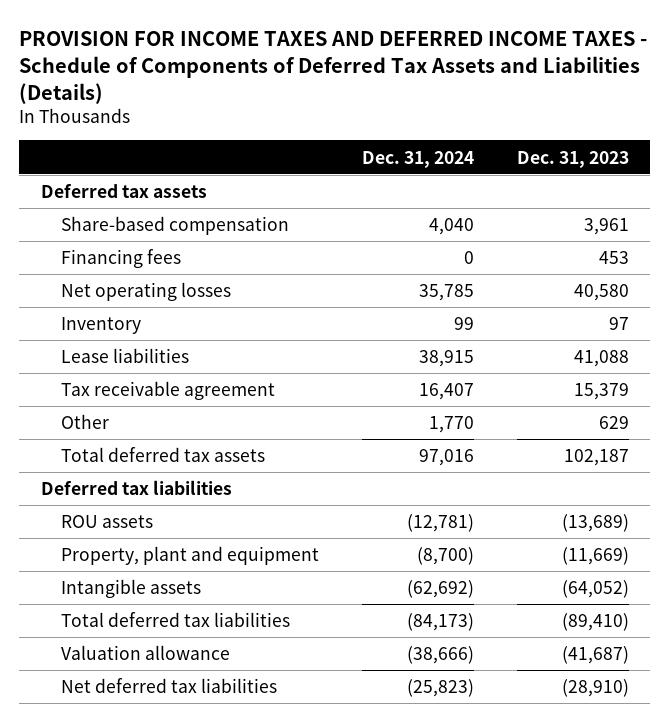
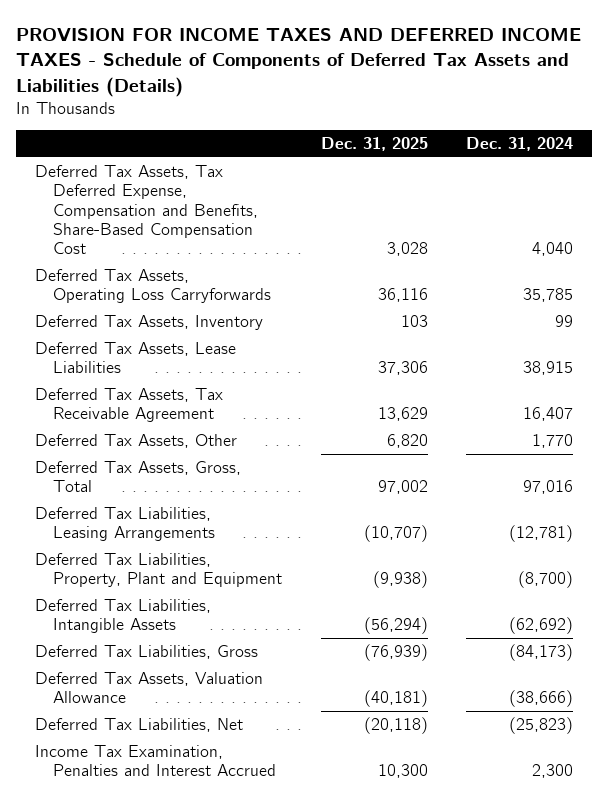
[516,150,629,168] Dec. 31, 2023 -> none
none -> [320,136,428,151] Dec. 31, 2025
[40,183,207,199] Deferred tax assets -> none
[60,249,181,269] Financing fees -> none
[40,480,232,496] Deferred tax liabilities -> none
[60,216,289,236] Share-based compensation -> [35,165,259,255] Deferred Tax Assets, Tax Deferred Expense, Compensation and Benefits, Share-Based Compensation Cost
[60,282,231,302] Net operating losses -> [35,269,272,304] Deferred Tax Assets, Operating Loss Carryforwards
[60,317,141,335] Inventory -> [35,315,264,331] Deferred Tax Assets, Inventory
[60,348,189,364] Lease liabilities -> [35,342,237,374] Deferred Tax Assets, Lease Liabilities
[60,381,275,401] Tax receivable agreement -> [35,388,224,423] Deferred Tax Assets, Tax Receivable Agreement
[60,414,109,430] Other -> [35,434,238,449] Deferred Tax Assets, Other
[60,447,265,463] Total deferred tax assets -> [35,461,242,493] Deferred Tax Assets, Gross, Total
[60,515,153,529] ROU assets -> [35,507,216,542] Deferred Tax Liabilities, Leasing Arrangements
[60,546,319,566] Property, plant and equipment -> [35,553,283,588] Deferred Tax Liabilities, Property, Plant and Equipment
[60,579,201,599] Intangible assets -> [35,599,212,634] Deferred Tax Liabilities, Intangible Assets
[60,612,290,628] Total deferred tax liabilities -> [35,645,259,660] Deferred Tax Liabilities, Gross
[60,645,230,661] Valuation allowance -> [35,672,264,704] Deferred Tax Assets, Valuation Allowance
[60,678,277,694] Net deferred tax liabilities -> [35,718,244,733] Deferred Tax Liabilities, Net
none -> [35,745,277,777] Income Tax Examination, Penalties and Interest Accrued

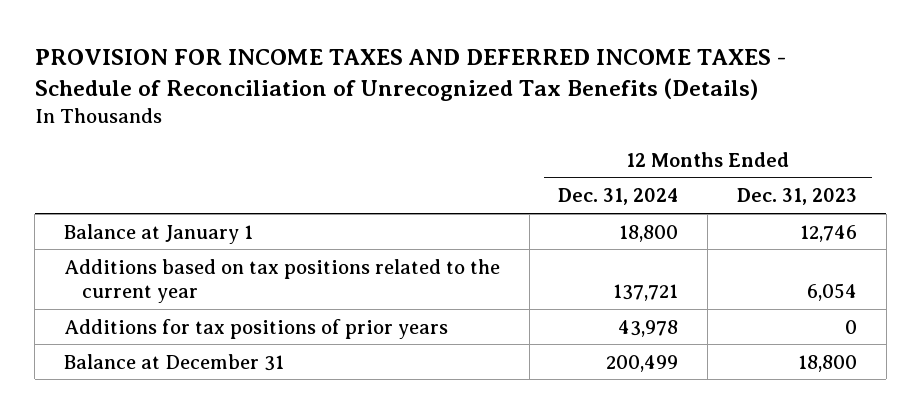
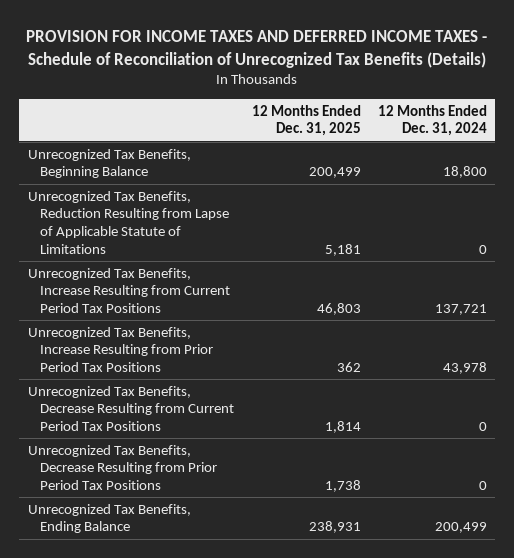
[736,188,857,206] Dec. 31, 2023 -> none
none -> [251,104,361,137] 12 Months Ended Dec. 31, 2025
[63,223,253,244] Balance at January 1 -> [27,148,191,179] Unrecognized Tax Benefits, Beginning Balance
none -> [27,190,230,254] Unrecognized Tax Benefits, Reduction Resulting from Lapse of Applicable Statute of Limitations
[63,258,500,304] Additions based on tax positions related to the current year -> [27,267,231,313] Unrecognized Tax Benefits, Increase Resulting from Current Period Tax Positions
[63,318,448,339] Additions for tax positions of prior years -> [27,326,214,372] Unrecognized Tax Benefits, Increase Resulting from Prior Period Tax Positions
none -> [27,385,235,431] Unrecognized Tax Benefits, Decrease Resulting from Current Period Tax Positions
none -> [27,444,218,490] Unrecognized Tax Benefits, Decrease Resulting from Prior Period Tax Positions
[63,353,284,371] Balance at December 31 -> [27,503,191,534] Unrecognized Tax Benefits, Ending Balance

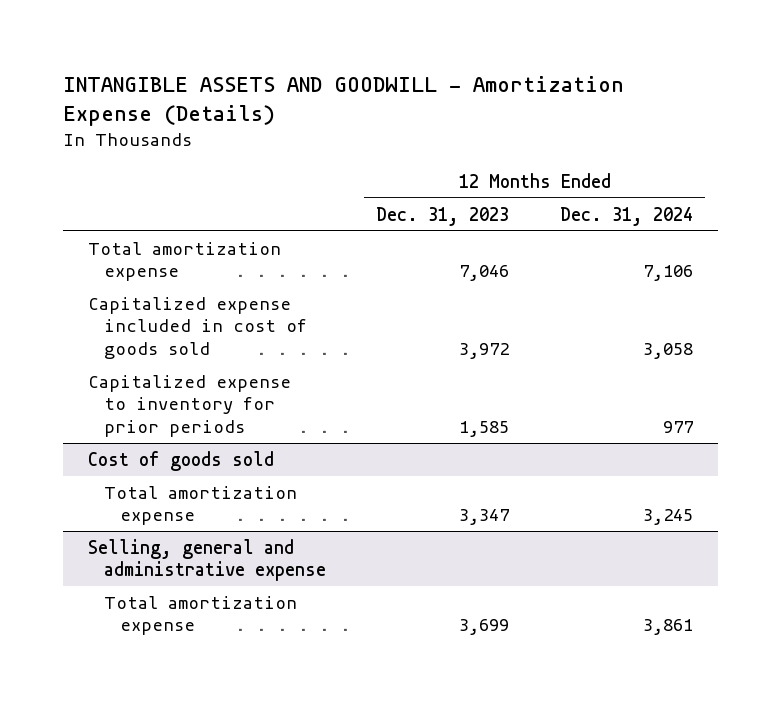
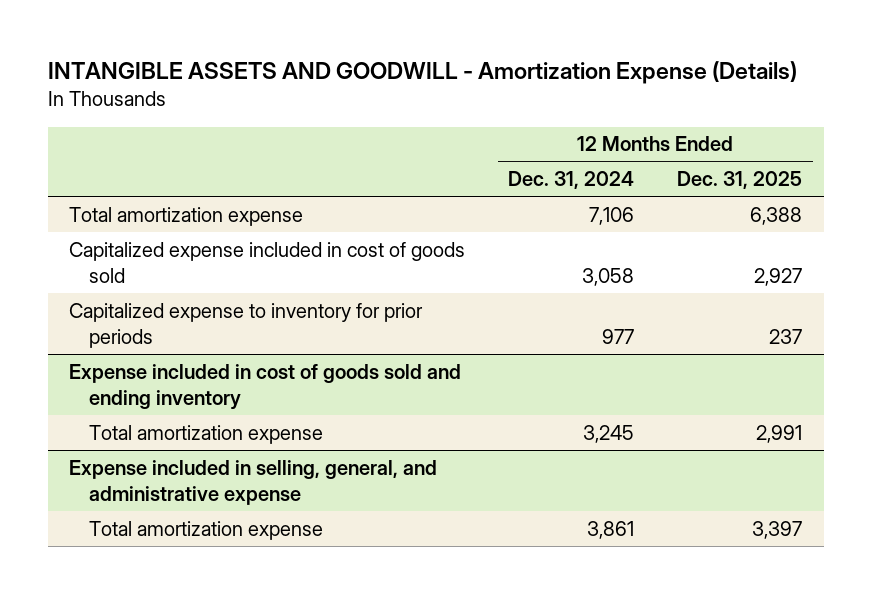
[376,206,510,226] Dec. 31, 2023 -> none
none -> [677,171,803,190] Dec. 31, 2025
[88,450,275,471] Cost of goods sold -> [69,363,462,410] Expense included in cost of goods sold and ending inventory
[88,538,326,582] Selling, general and administrative expense -> [69,459,438,505] Expense included in selling, general, and administrative expense

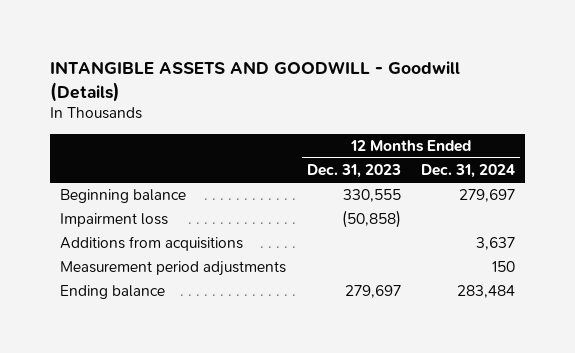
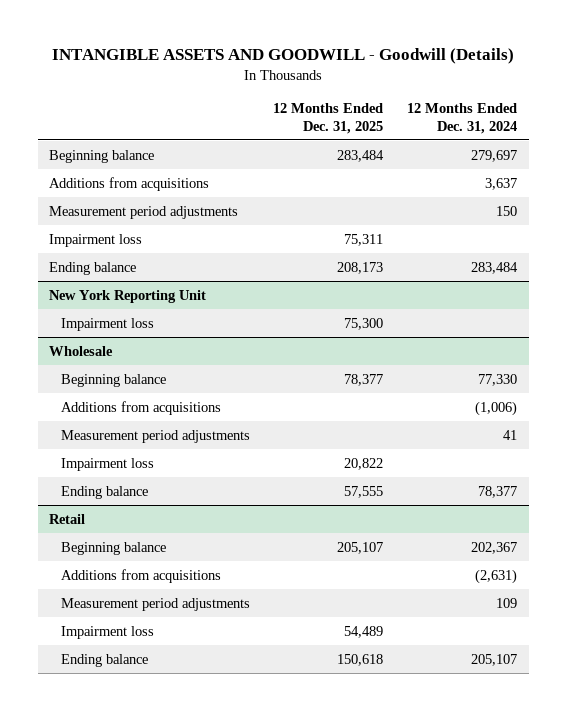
[306,164,401,179] Dec. 31, 2023 -> none
none -> [273,103,384,134] 12 Months Ended Dec. 31, 2025
[60,213,169,228] Impairment loss -> [49,233,143,247] Impairment loss
none -> [49,289,207,303] New York Reporting Unit
none -> [60,317,154,331] Impairment loss
none -> [49,345,114,356] Wholesale
none -> [60,373,166,387] Beginning balance
none -> [60,400,221,415] Additions from acquisitions
none -> [60,429,250,443] Measurement period adjustments
none -> [60,457,154,471] Impairment loss
none -> [60,485,148,499] Ending balance
none -> [49,513,86,524] Retail
none -> [60,541,166,555] Beginning balance
none -> [60,568,221,583] Additions from acquisitions
none -> [60,597,250,611] Measurement period adjustments
none -> [60,625,154,639] Impairment loss
none -> [60,653,148,667] Ending balance

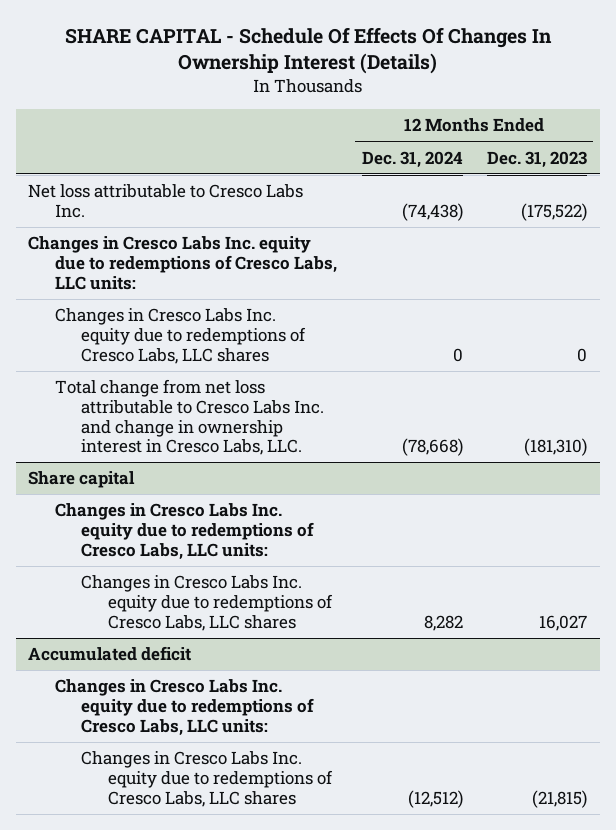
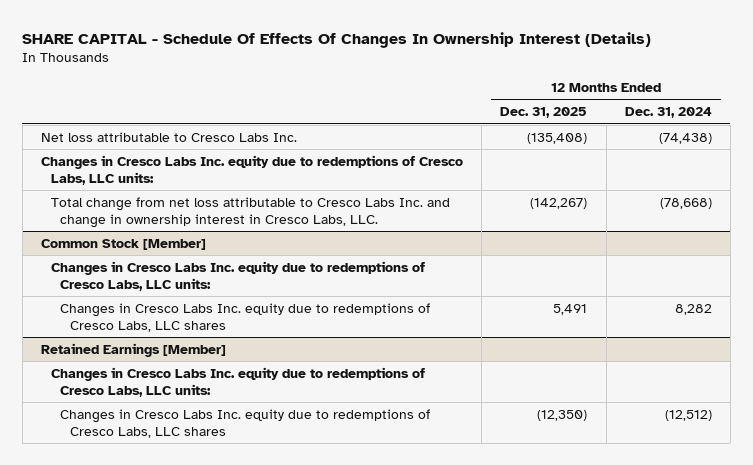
[487,150,588,168] Dec. 31, 2023 -> none
none -> [500,107,588,119] Dec. 31, 2025
[54,308,307,364] Changes in Cresco Labs Inc. equity due to redemptions of Cresco Labs, LLC shares -> none
[28,471,136,489] Share capital -> [41,238,207,250] Common Stock [Member]
[28,646,192,662] Accumulated deficit -> [41,342,227,357] Retained Earnings [Member]

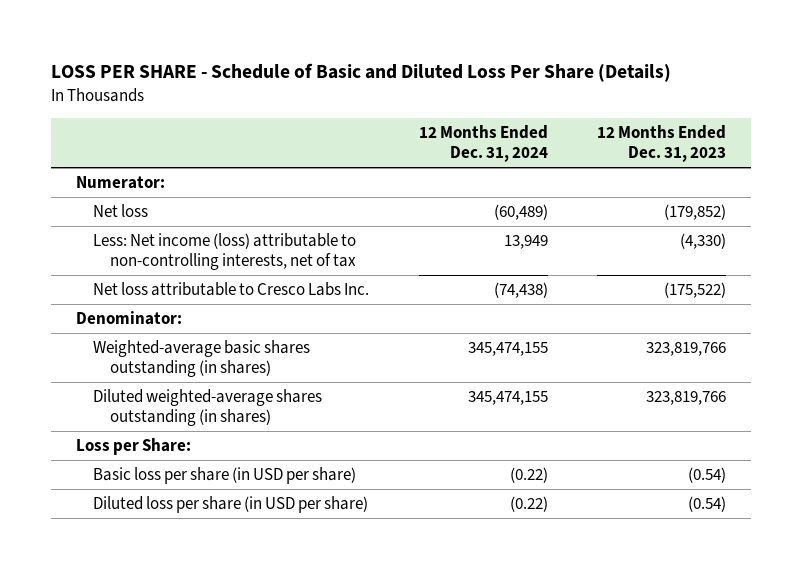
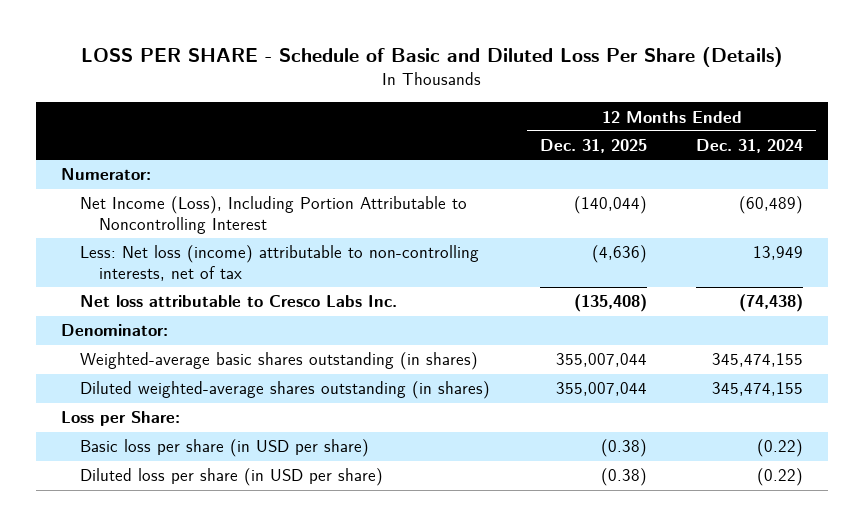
[596,124,726,163] 12 Months Ended Dec. 31, 2023 -> none
none -> [539,139,647,154] Dec. 31, 2025
[93,203,149,217] Net loss -> [79,196,467,235] Net Income (Loss), Including Portion Attributable to Noncontrolling Interest
[93,232,357,271] Less: Net income (loss) attributable to non-controlling interests, net of tax -> [79,245,479,282] Less: Net loss (income) attributable to non-controlling interests, net of tax

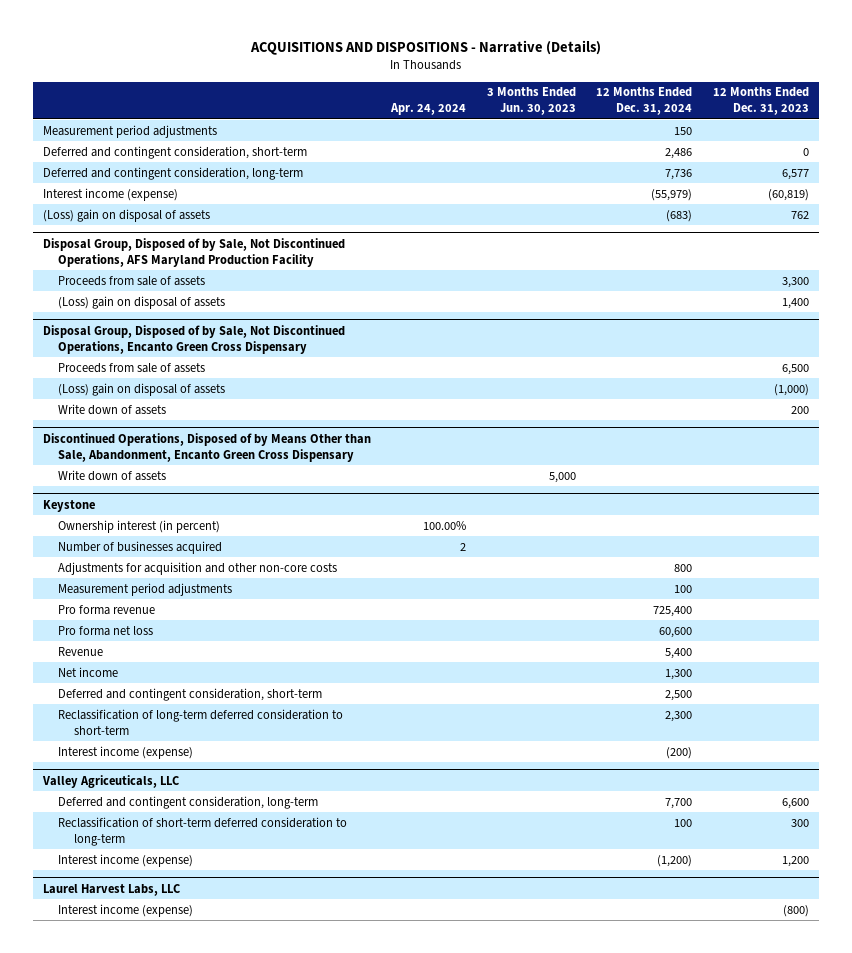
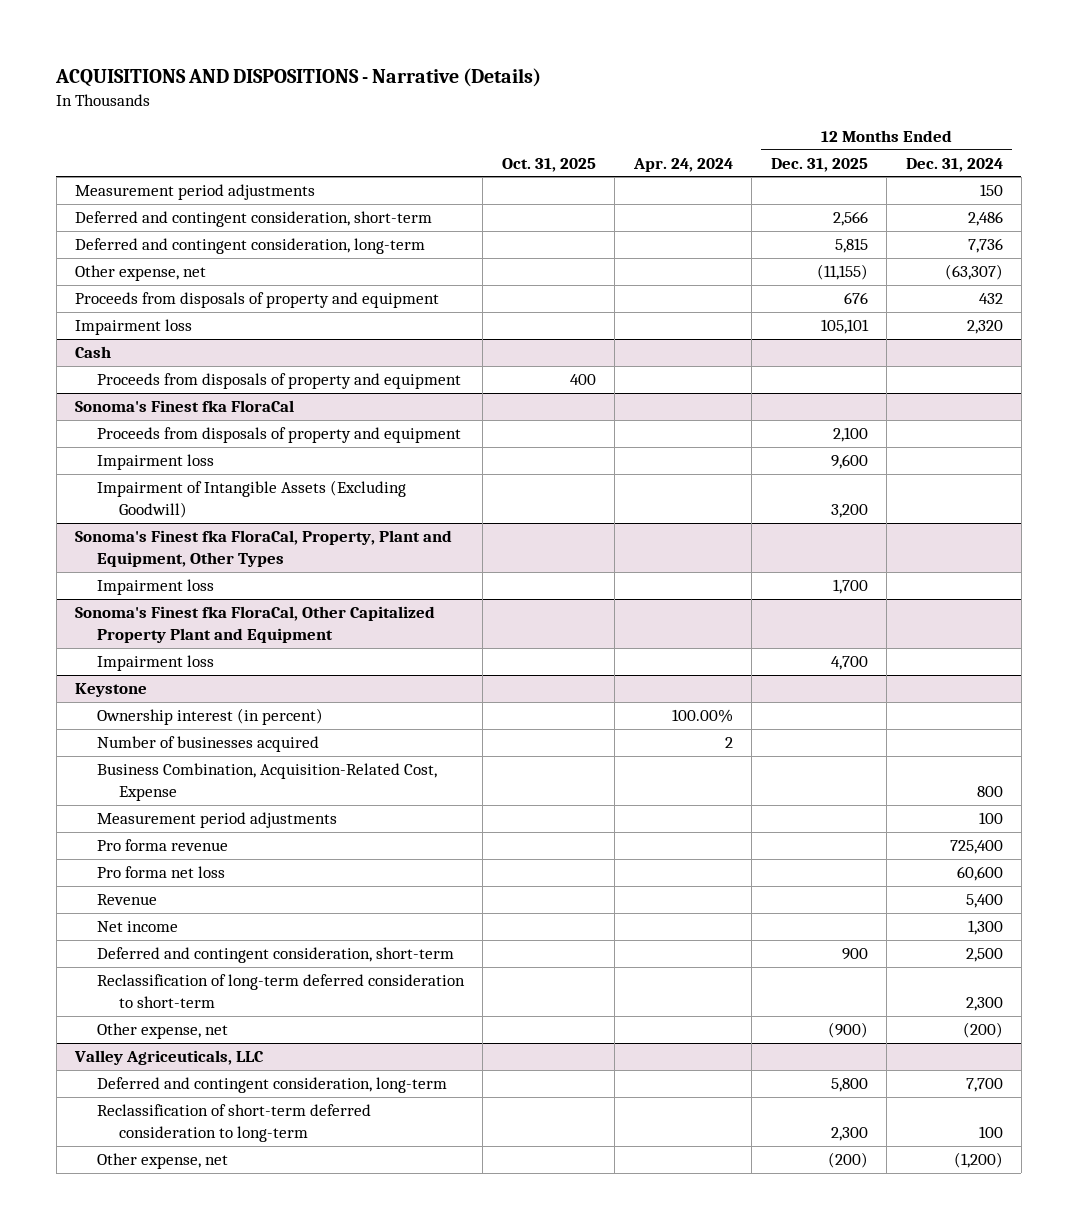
[486,87,576,116] 3 Months Ended Jun. 30, 2023 -> none
[712,87,809,116] 12 Months Ended Dec. 31, 2023 -> none
none -> [501,157,596,172] Oct. 31, 2025
none -> [770,157,868,172] Dec. 31, 2025
[43,187,179,201] Interest income (expense) -> none
[43,208,211,222] (Loss) gain on disposal of assets -> none
[43,237,346,267] Disposal Group, Disposed of by Sale, Not Discontinued Operations, AFS Maryland Production Facility -> none
[58,275,206,286] Proceeds from sale of assets -> none
[58,295,226,309] (Loss) gain on disposal of assets -> none
[43,324,346,354] Disposal Group, Disposed of by Sale, Not Discontinued Operations, Encanto Green Cross Dispensary -> none
[58,362,206,373] Proceeds from sale of assets -> none
[58,382,226,396] (Loss) gain on disposal of assets -> none
[58,403,167,415] Write down of assets -> none
[43,432,372,462] Discontinued Operations, Disposed of by Means Other than Sale, Abandonment, Encanto Green Cross Dispensary -> none
[58,469,167,481] Write down of assets -> none
none -> [75,265,207,282] Other expense, net
none -> [75,292,440,309] Proceeds from disposals of property and equipment
none -> [75,319,193,336] Impairment loss
none -> [75,346,112,359] Cash
none -> [97,373,462,390] Proceeds from disposals of property and equipment
none -> [75,400,295,413] Sonoma's Finest fka FloraCal
none -> [97,427,462,444] Proceeds from disposals of property and equipment
none -> [97,454,215,471] Impairment loss
none -> [97,480,407,519] Impairment of Intangible Assets (Excluding Goodwill)
none -> [75,530,453,568] Sonoma's Finest fka FloraCal, Property, Plant and Equipment, Other Types
none -> [97,579,215,596] Impairment loss
none -> [75,606,436,644] Sonoma's Finest fka FloraCal, Other Capitalized Property Plant and Equipment
none -> [97,655,215,672] Impairment loss
[58,561,338,575] Adjustments for acquisition and other non-core costs -> [97,763,438,802] Business Combination, Acquisition-Related Cost, Expense
[58,745,194,759] Interest income (expense) -> none
none -> [97,1023,229,1040] Other expense, net
[58,853,194,867] Interest income (expense) -> none
[43,883,181,896] Laurel Harvest Labs, LLC -> none
[58,903,194,917] Interest income (expense) -> none
none -> [97,1153,229,1170] Other expense, net

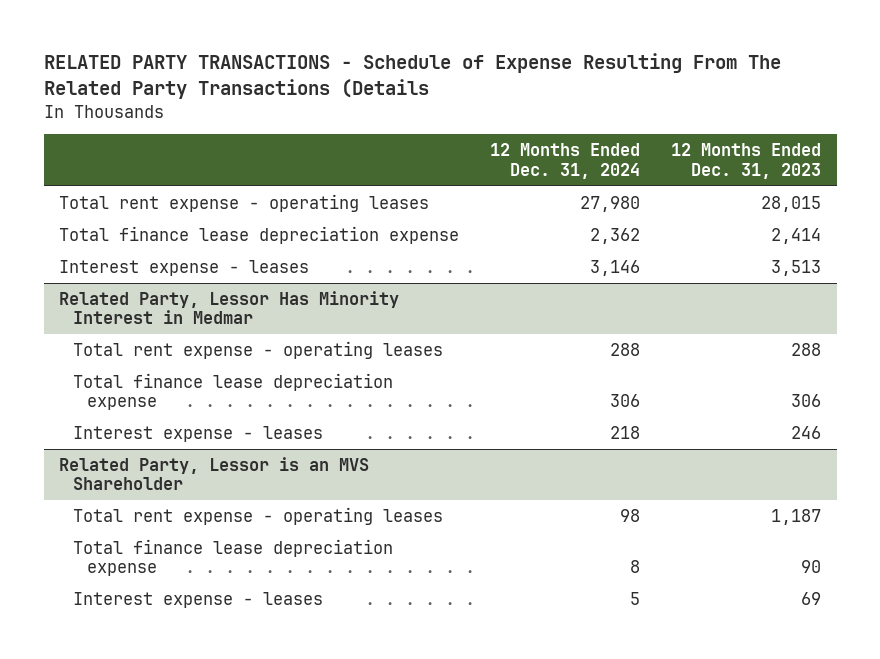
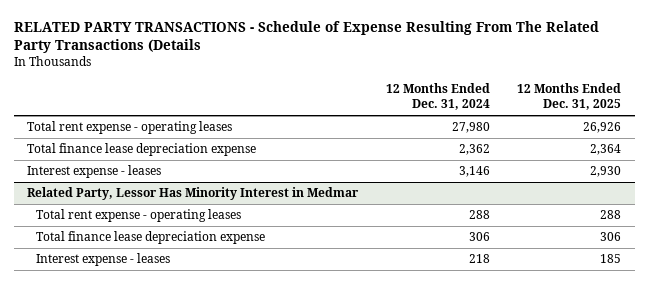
[671,143,822,179] 12 Months Ended Dec. 31, 2023 -> none
none -> [517,83,622,111] 12 Months Ended Dec. 31, 2025
[59,457,370,491] Related Party, Lessor is an MVS Shareholder -> none
[72,507,443,526] Total rent expense - operating leases -> none
[72,539,393,577] Total finance lease depreciation expense -> none
[72,592,323,609] Interest expense - leases -> none

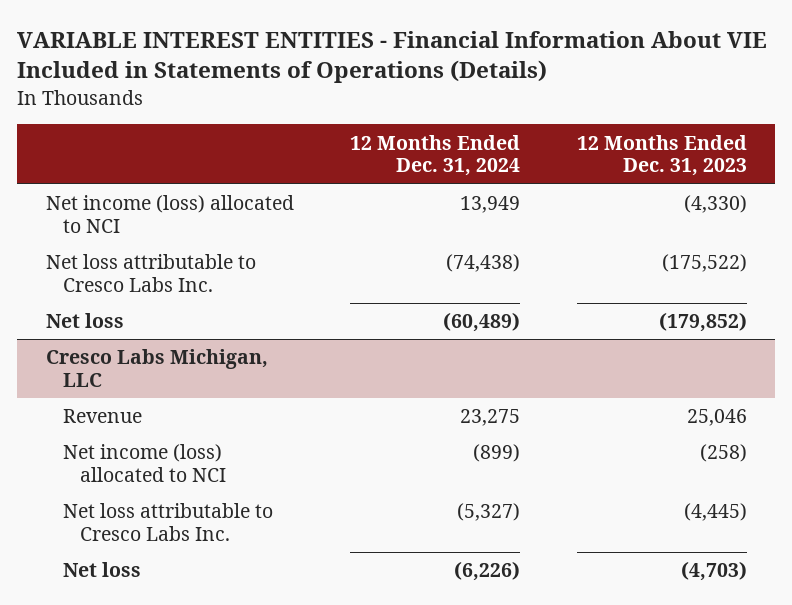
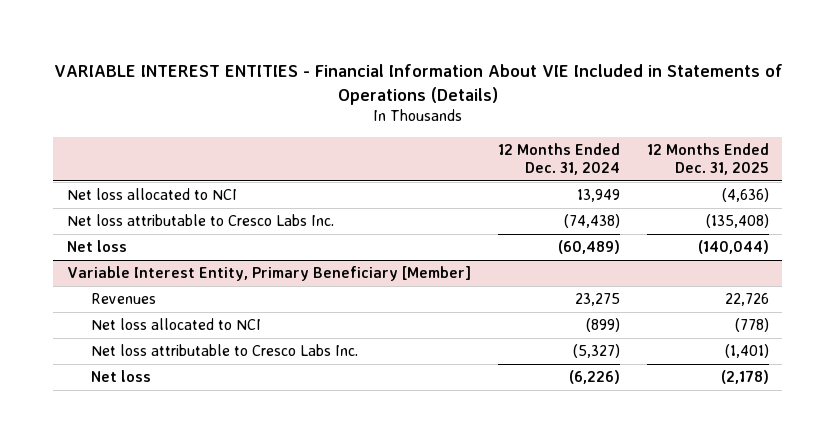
[576,134,747,177] 12 Months Ended Dec. 31, 2023 -> none
none -> [646,142,769,176] 12 Months Ended Dec. 31, 2025
[45,195,294,233] Net income (loss) allocated to NCI -> [66,188,237,201] Net loss allocated to NCI
[45,349,268,387] Cresco Labs Michigan, LLC -> [66,266,471,282] Variable Interest Entity, Primary Beneficiary [Member]
[62,409,142,424] Revenue -> [90,293,156,305] Revenues
[62,444,227,482] Net income (loss) allocated to NCI -> [90,318,261,331] Net loss allocated to NCI

